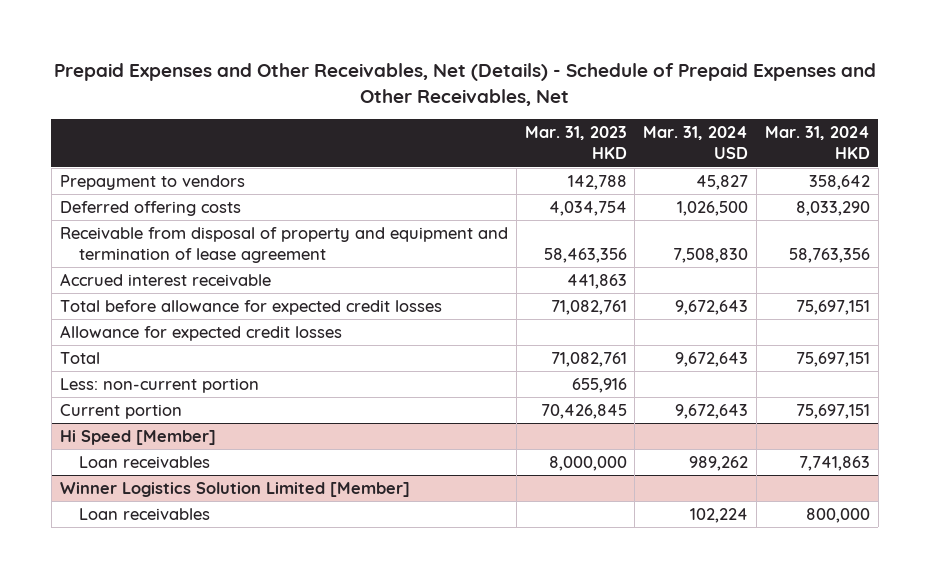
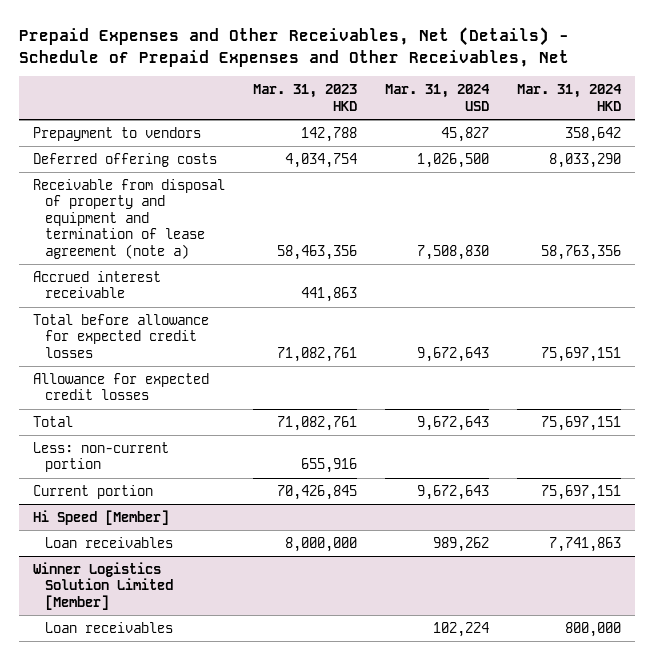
[59,226,508,263] Receivable from disposal of property and equipment and termination of lease agreement -> [33,178,226,260] Receivable from disposal of property and equipment and termination of lease agreement (note a)

